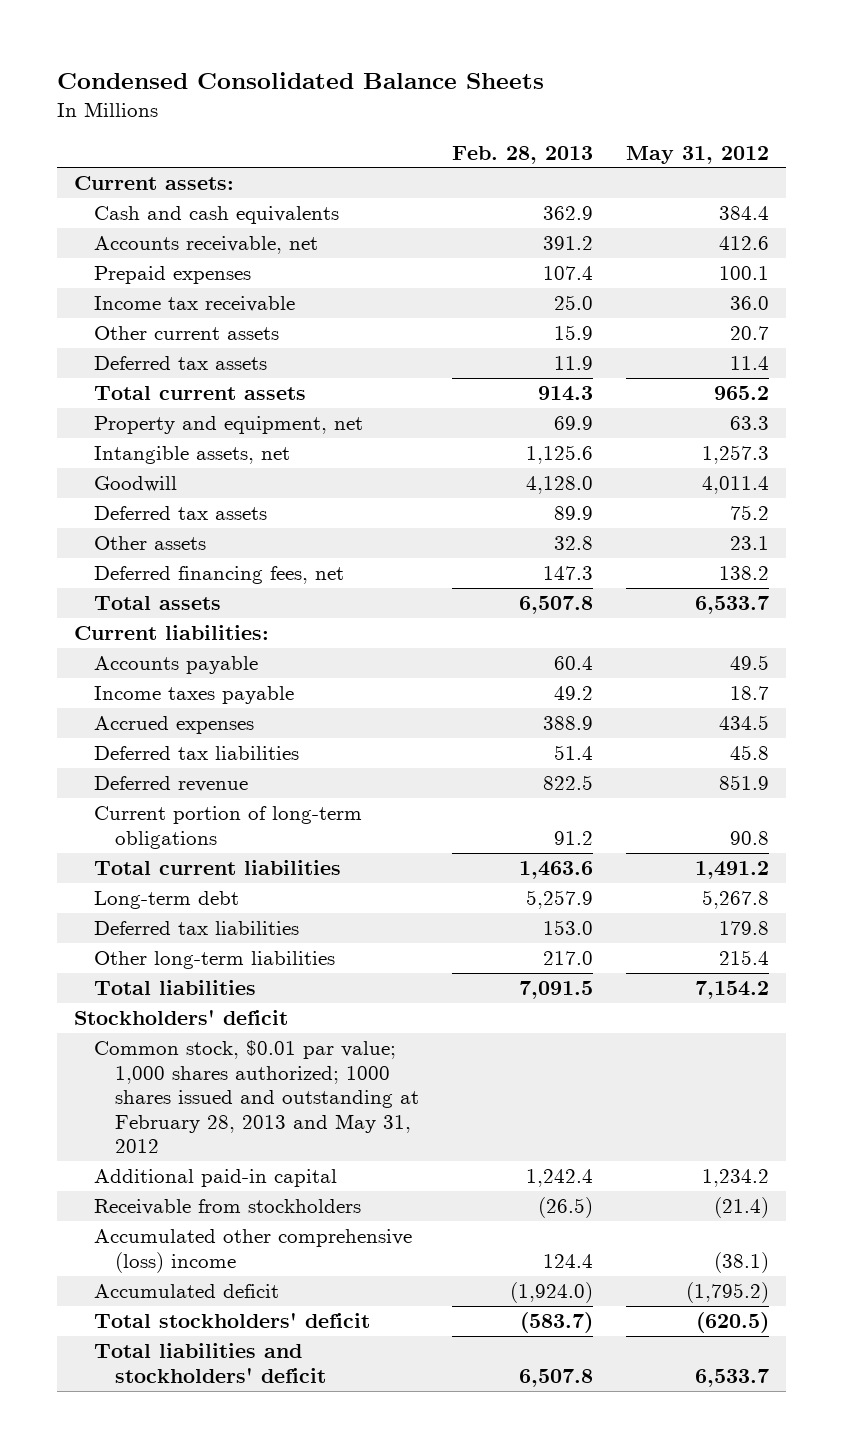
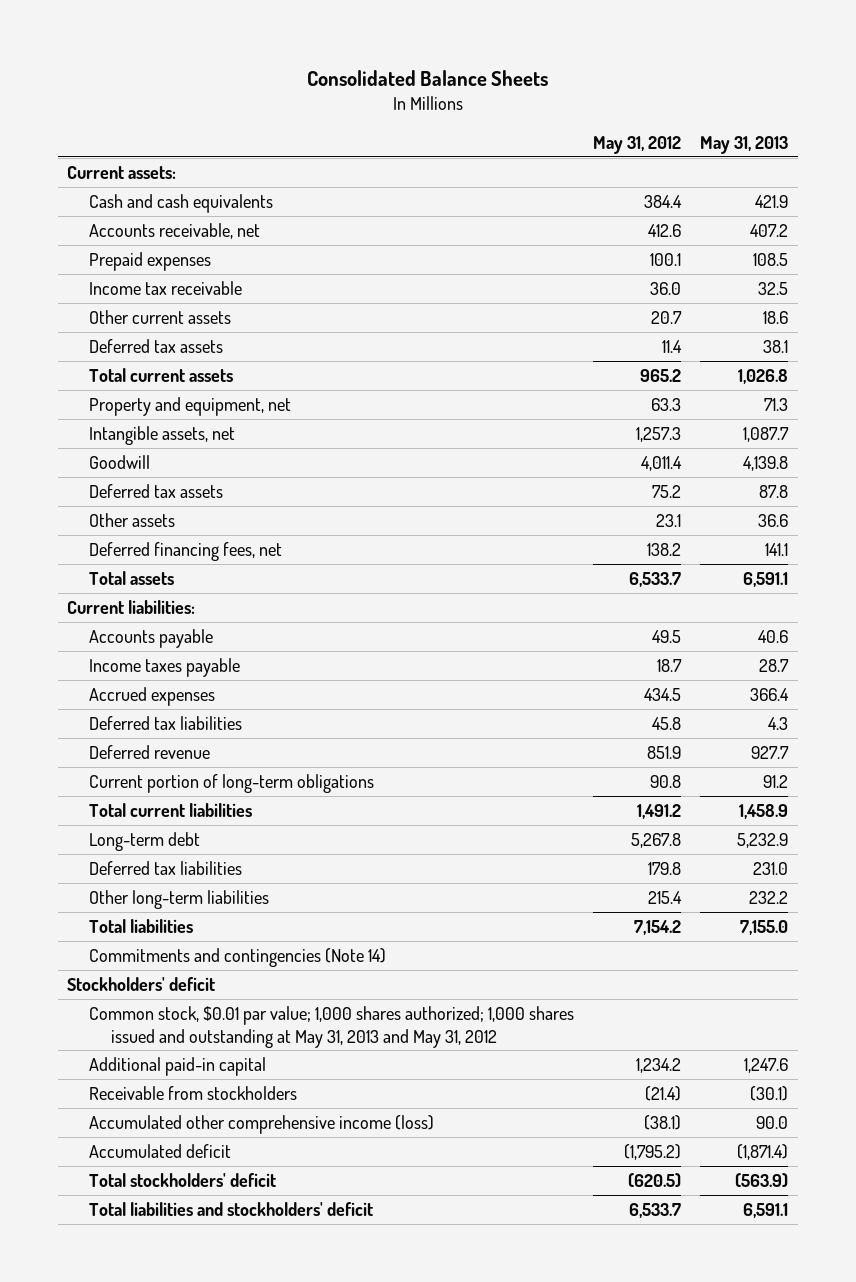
[57,72,545,90] Condensed Consolidated Balance Sheets -> [306,69,548,86] Consolidated Balance Sheets
[451,145,593,164] Feb. 28, 2013 -> none
none -> [700,135,789,154] May 31, 2013
none -> [89,947,387,967] Commitments and contingencies (Note 14)
[94,1040,419,1154] Common stock, $0.01 par value; 1,000 shares authorized; 1000 shares issued and outstanding at February 28, 2013 and May 31, 2012 -> [89,1005,575,1048] Common stock, $0.01 par value; 1,000 shares authorized; 1,000 shares issued and outstanding at May 31, 2013 and May 31, 2012
[94,1229,413,1273] Accumulated other comprehensive (loss) income -> [89,1114,435,1134] Accumulated other comprehensive income (loss)

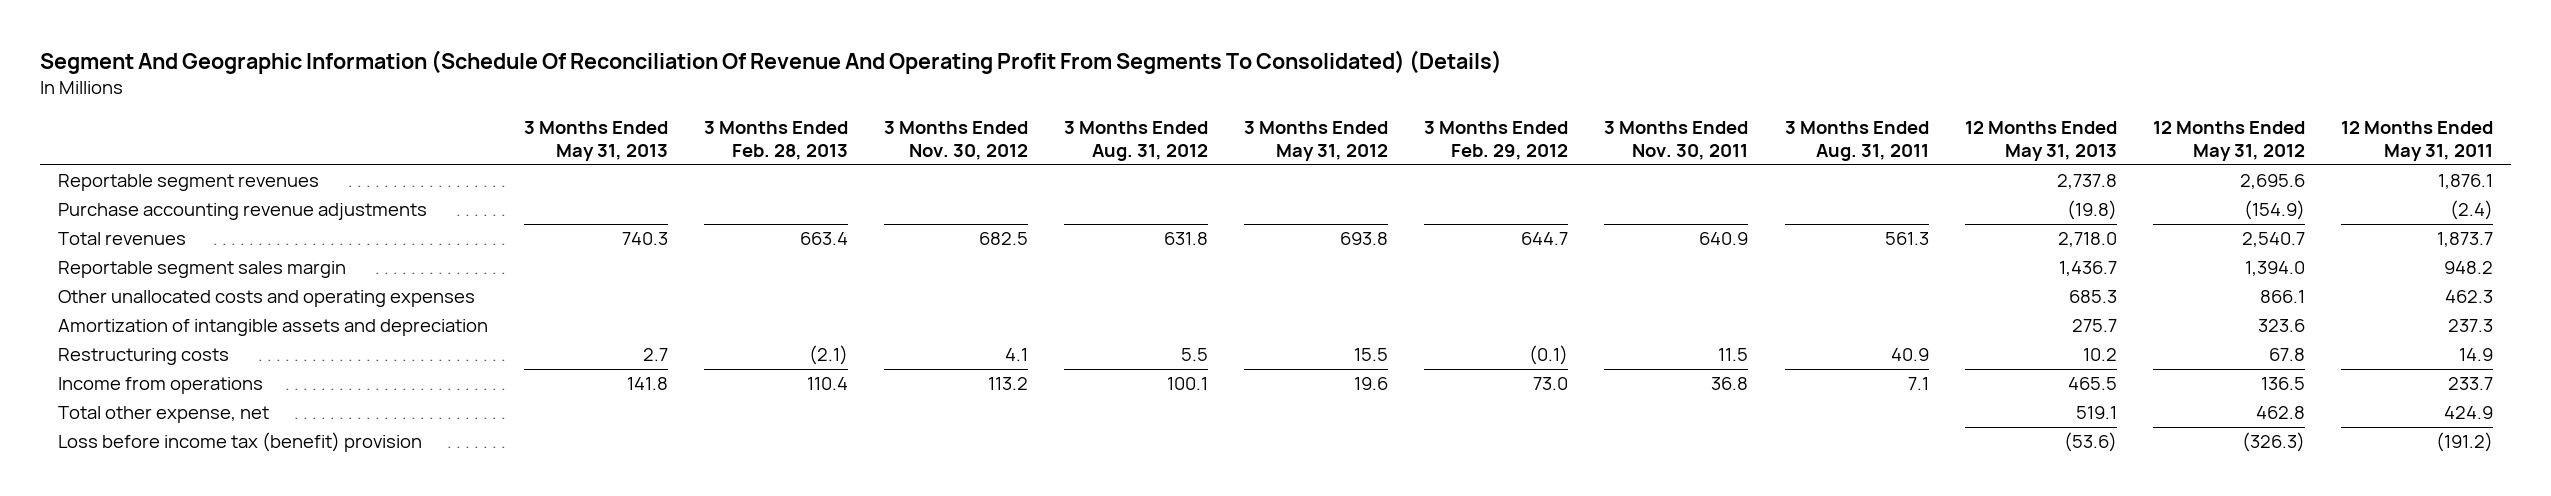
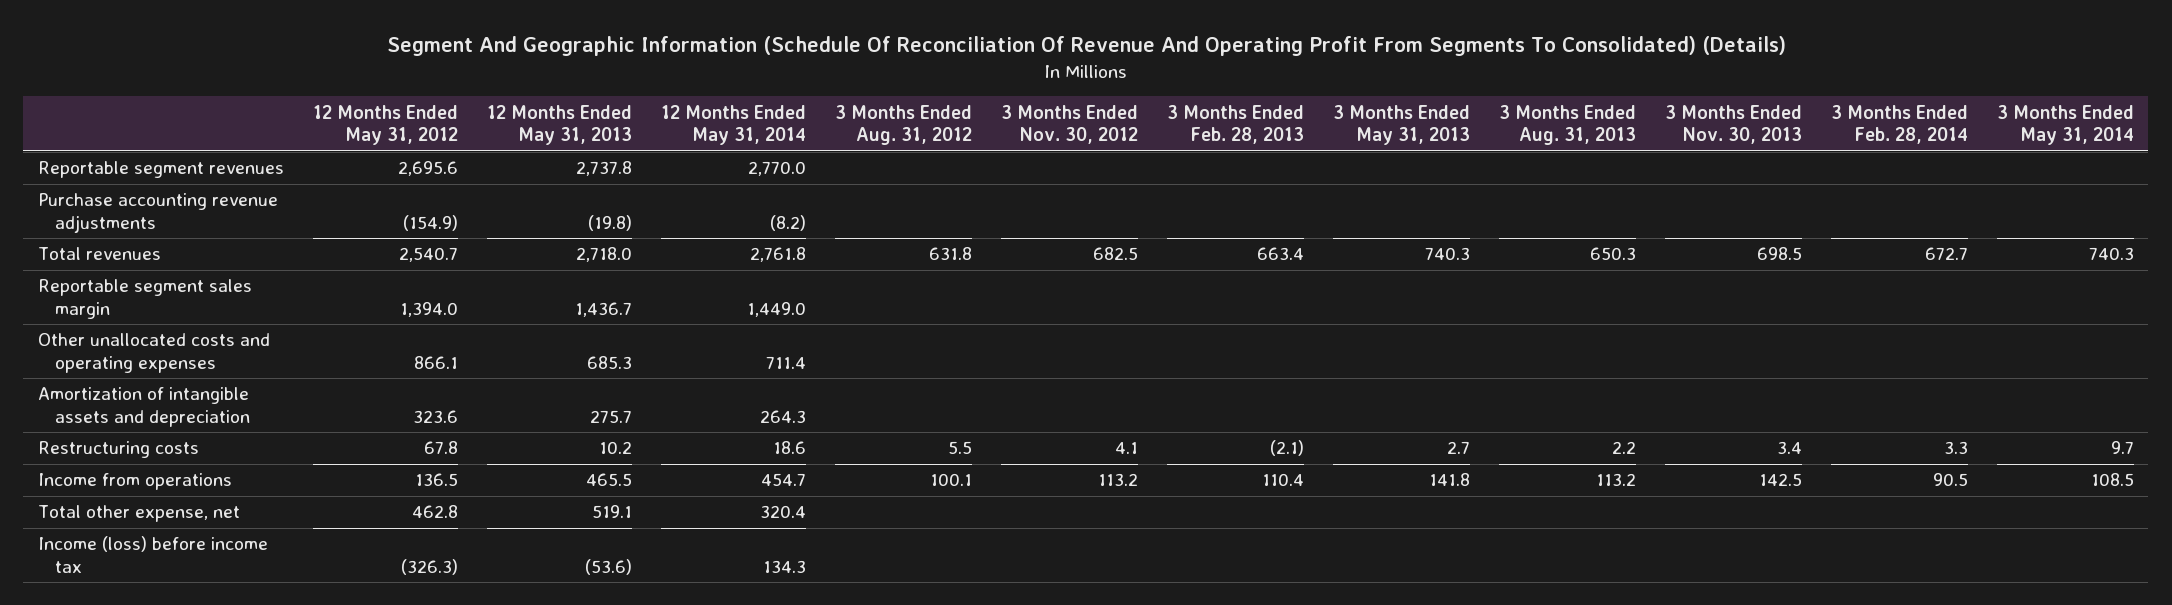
[1244,121,1389,161] 3 Months Ended May 31, 2012 -> none
[1424,121,1569,160] 3 Months Ended Feb. 29, 2012 -> none
[1604,121,1749,160] 3 Months Ended Nov. 30, 2011 -> none
[1784,121,1929,161] 3 Months Ended Aug. 31, 2011 -> none
[2340,121,2493,161] 12 Months Ended May 31, 2011 -> none
none -> [660,104,806,146] 12 Months Ended May 31, 2014
none -> [1498,104,1636,146] 3 Months Ended Aug. 31, 2013
none -> [1664,104,1802,145] 3 Months Ended Nov. 30, 2013
none -> [1830,104,1968,145] 3 Months Ended Feb. 28, 2014
none -> [1996,104,2134,146] 3 Months Ended May 31, 2014
[58,432,423,453] Loss before income tax (benefit) provision -> [37,536,268,574] Income (loss) before income tax

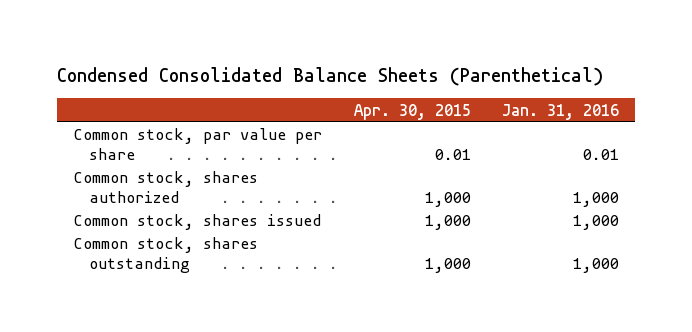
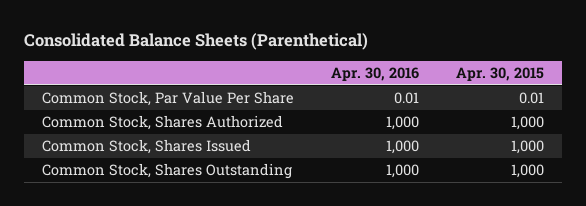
[56,67,603,87] Condensed Consolidated Balance Sheets (Parenthetical) -> [23,33,368,51] Consolidated Balance Sheets (Parenthetical)
[502,103,620,120] Jan. 31, 2016 -> none
none -> [330,66,419,81] Apr. 30, 2016
[72,128,322,160] Common stock, par value per share -> [41,91,294,107] Common Stock, Par Value Per Share
[72,171,258,203] Common stock, shares authorized -> [41,115,283,131] Common Stock, Shares Authorized
[72,214,321,231] Common stock, shares issued -> [41,139,251,155] Common Stock, Shares Issued
[72,237,258,273] Common stock, shares outstanding -> [41,163,292,180] Common Stock, Shares Outstanding

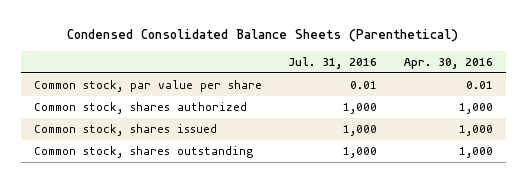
[23,33,368,51] Consolidated Balance Sheets (Parenthetical) -> [67,29,459,43] Condensed Consolidated Balance Sheets (Parenthetical)
[455,66,544,81] Apr. 30, 2015 -> none
none -> [288,57,378,70] Jul. 31, 2016
[41,91,294,107] Common Stock, Par Value Per Share -> [34,79,263,92] Common stock, par value per share
[41,115,283,131] Common Stock, Shares Authorized -> [34,101,248,114] Common stock, shares authorized
[41,139,251,155] Common Stock, Shares Issued -> [34,123,218,136] Common stock, shares issued
[41,163,292,180] Common Stock, Shares Outstanding -> [34,145,254,158] Common stock, shares outstanding

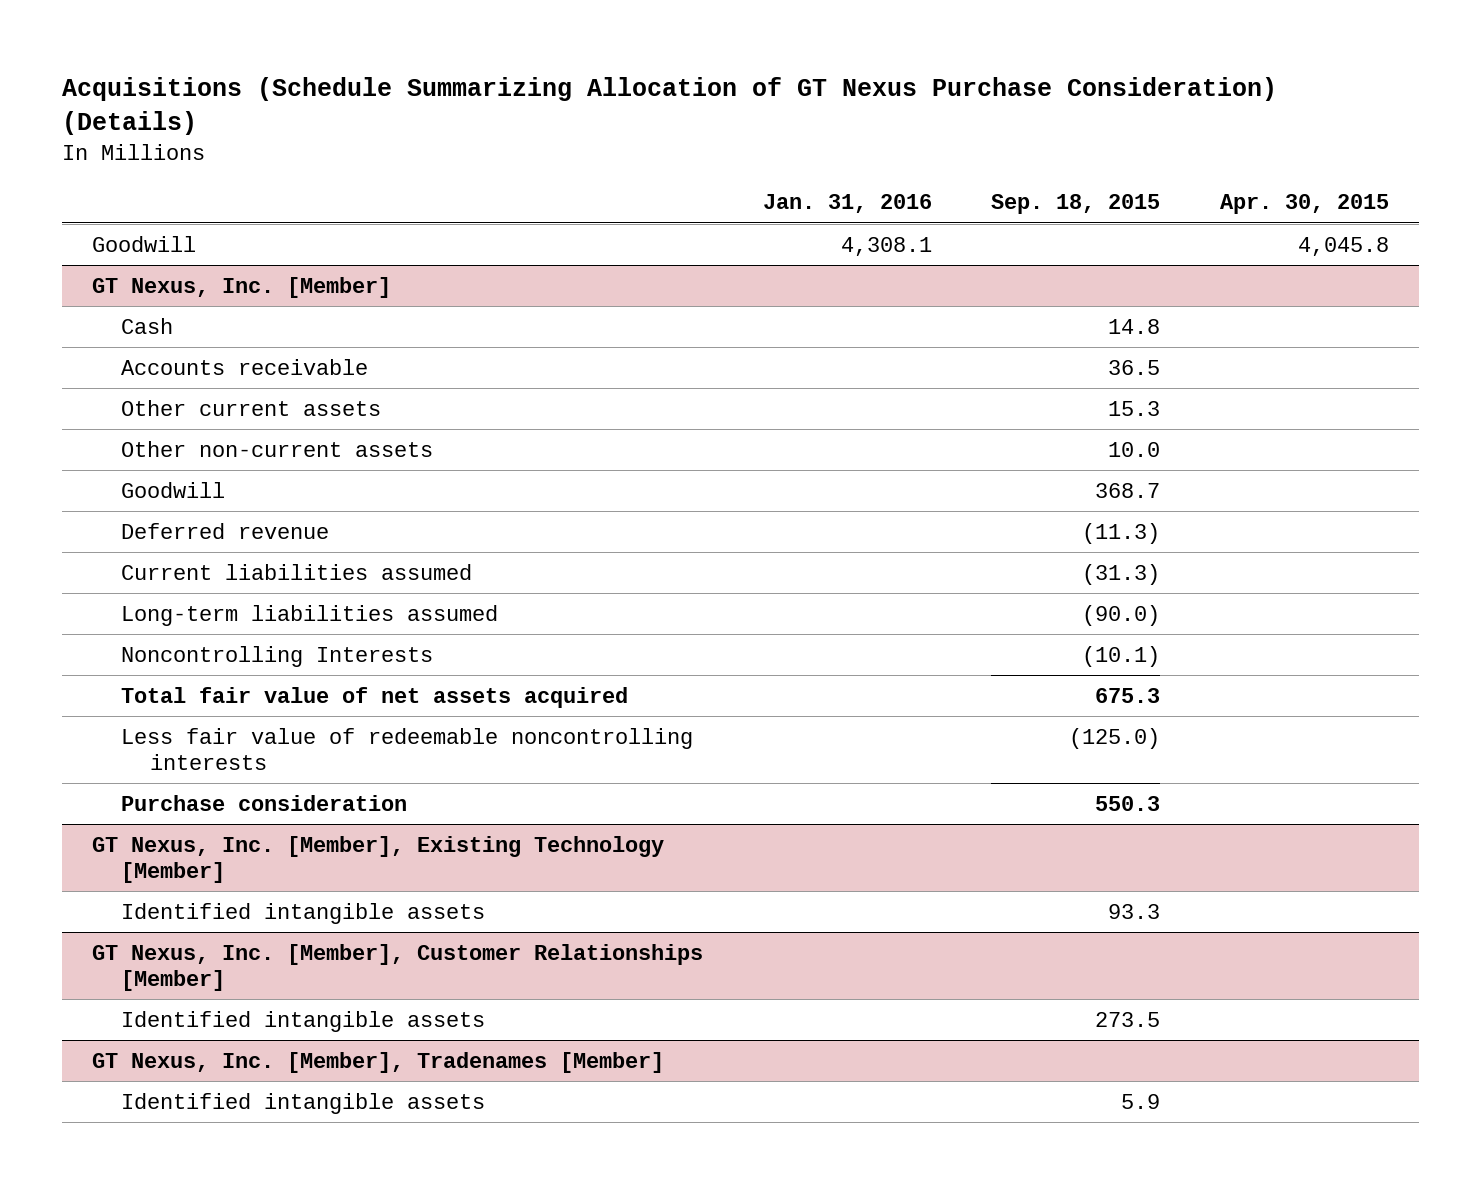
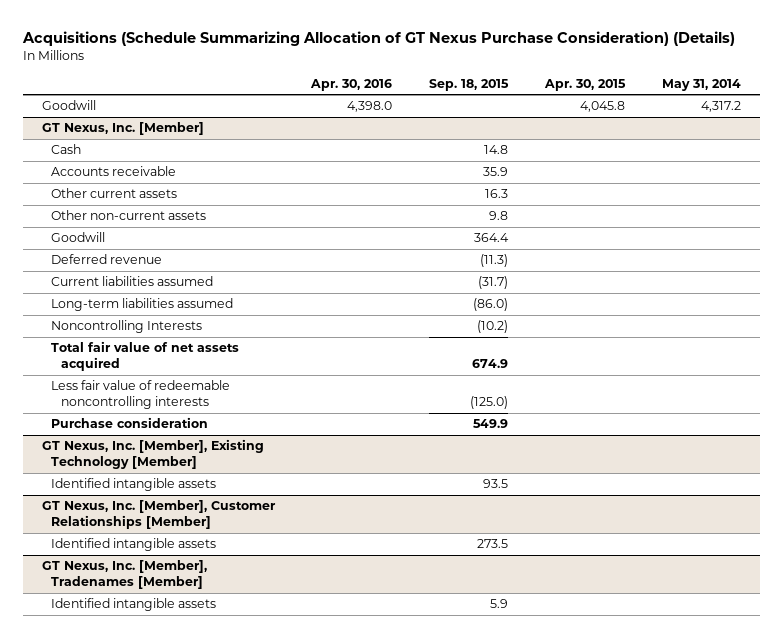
[762,194,932,214] Jan. 31, 2016 -> none
none -> [310,78,393,91] Apr. 30, 2016
none -> [662,78,742,91] May 31, 2014
[1108,359,1161,375] 36.5 -> [483,167,509,177] 35.9
[1108,400,1161,416] 15.3 -> [485,189,509,199] 16.3
[1108,441,1161,457] 10.0 -> [489,211,509,221] 9.8
[1095,482,1161,498] 368.7 -> [474,233,510,243] 364.4
[1082,563,1161,585] (31.3) -> [478,276,509,290] (31.7)
[1082,604,1161,626] (90.0) -> [473,298,509,312] (86.0)
[1082,645,1161,667] (10.1) -> [477,320,509,334] (10.2)
[1095,687,1161,703] 675.3 -> [472,359,509,369] 674.9
[1095,795,1161,811] 550.3 -> [473,419,509,429] 549.9
[1108,903,1161,919] 93.3 -> [483,479,509,489] 93.5

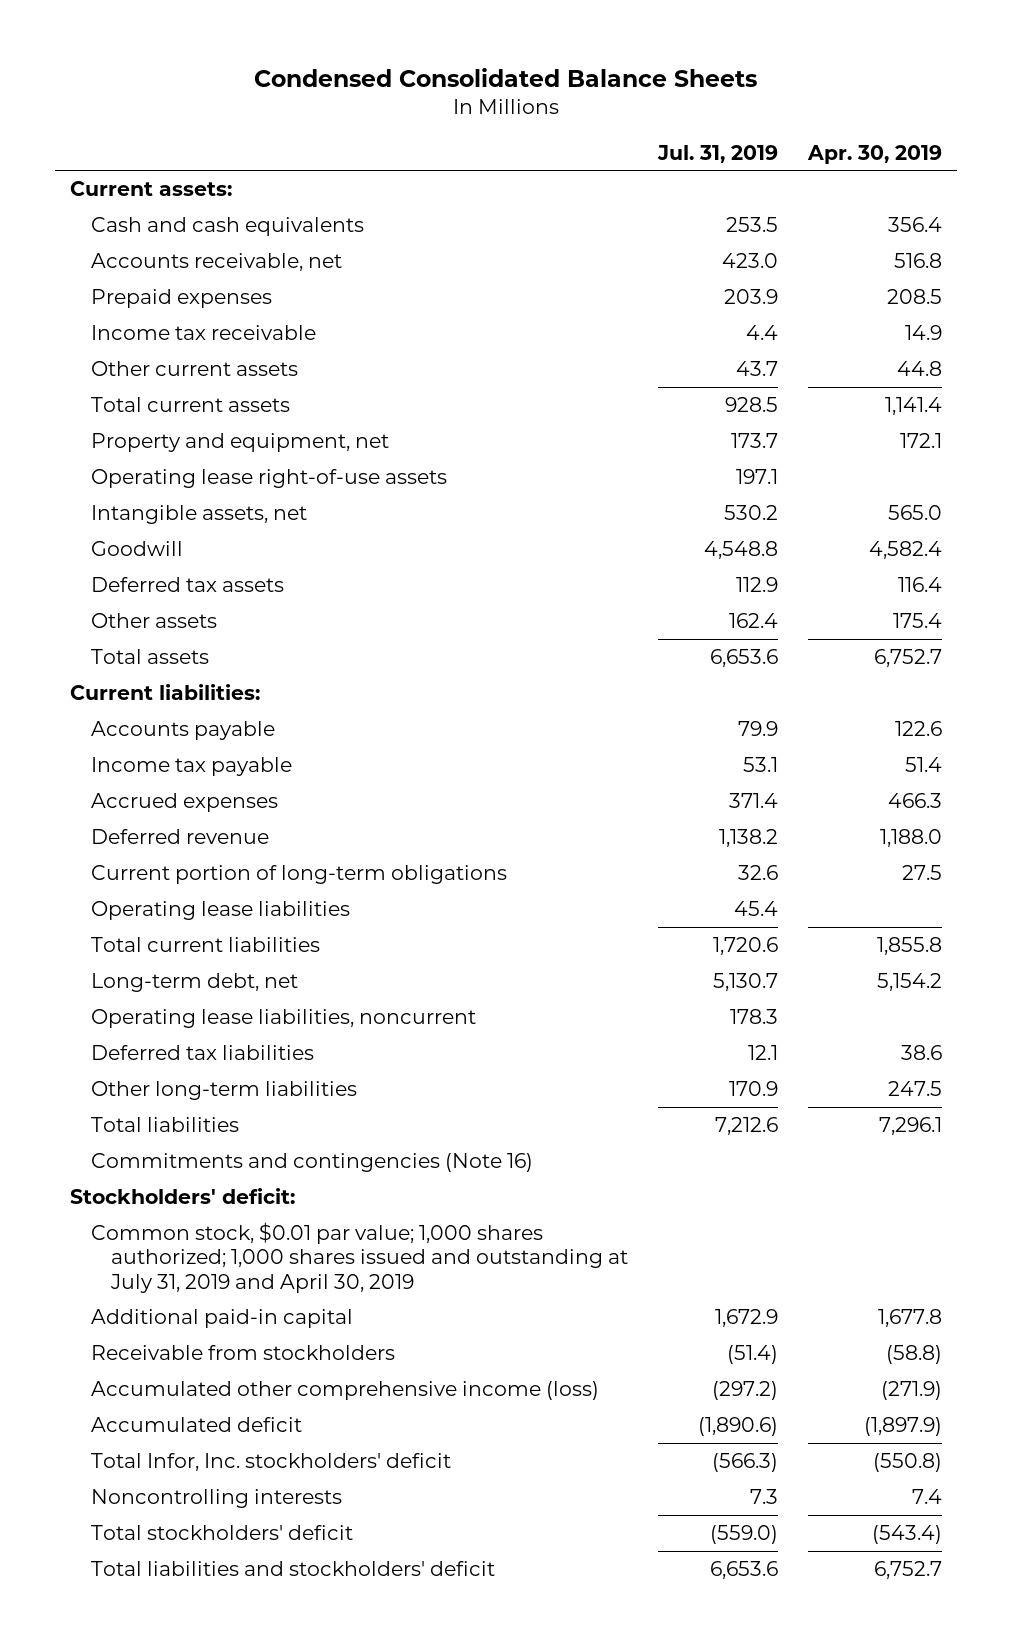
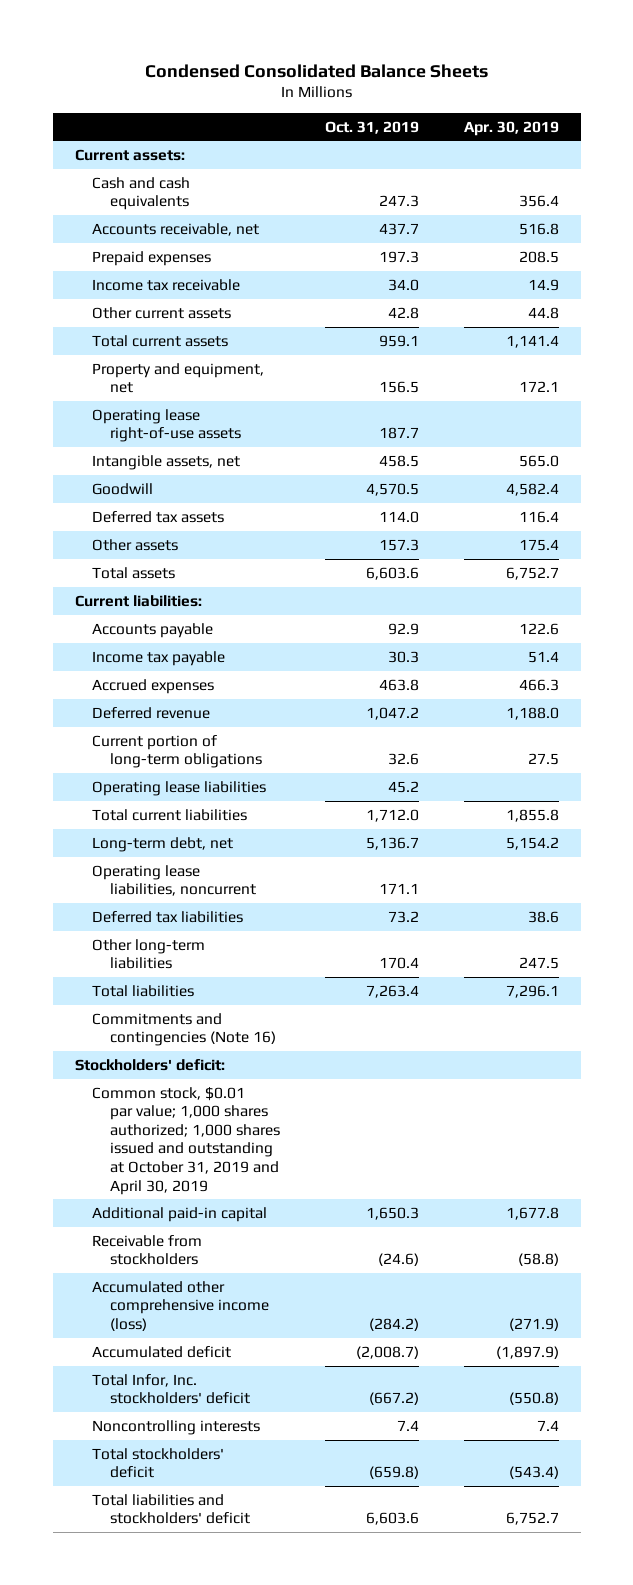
[656,144,778,163] Jul. 31, 2019 -> none
none -> [324,120,419,134] Oct. 31, 2019
[90,1222,628,1293] Common stock, $0.01 par value; 1,000 shares authorized; 1,000 shares issued and outstanding at July 31, 2019 and April 30, 2019 -> [92,1086,280,1195] Common stock, $0.01 par value; 1,000 shares authorized; 1,000 shares issued and outstanding at October 31, 2019 and April 30, 2019

